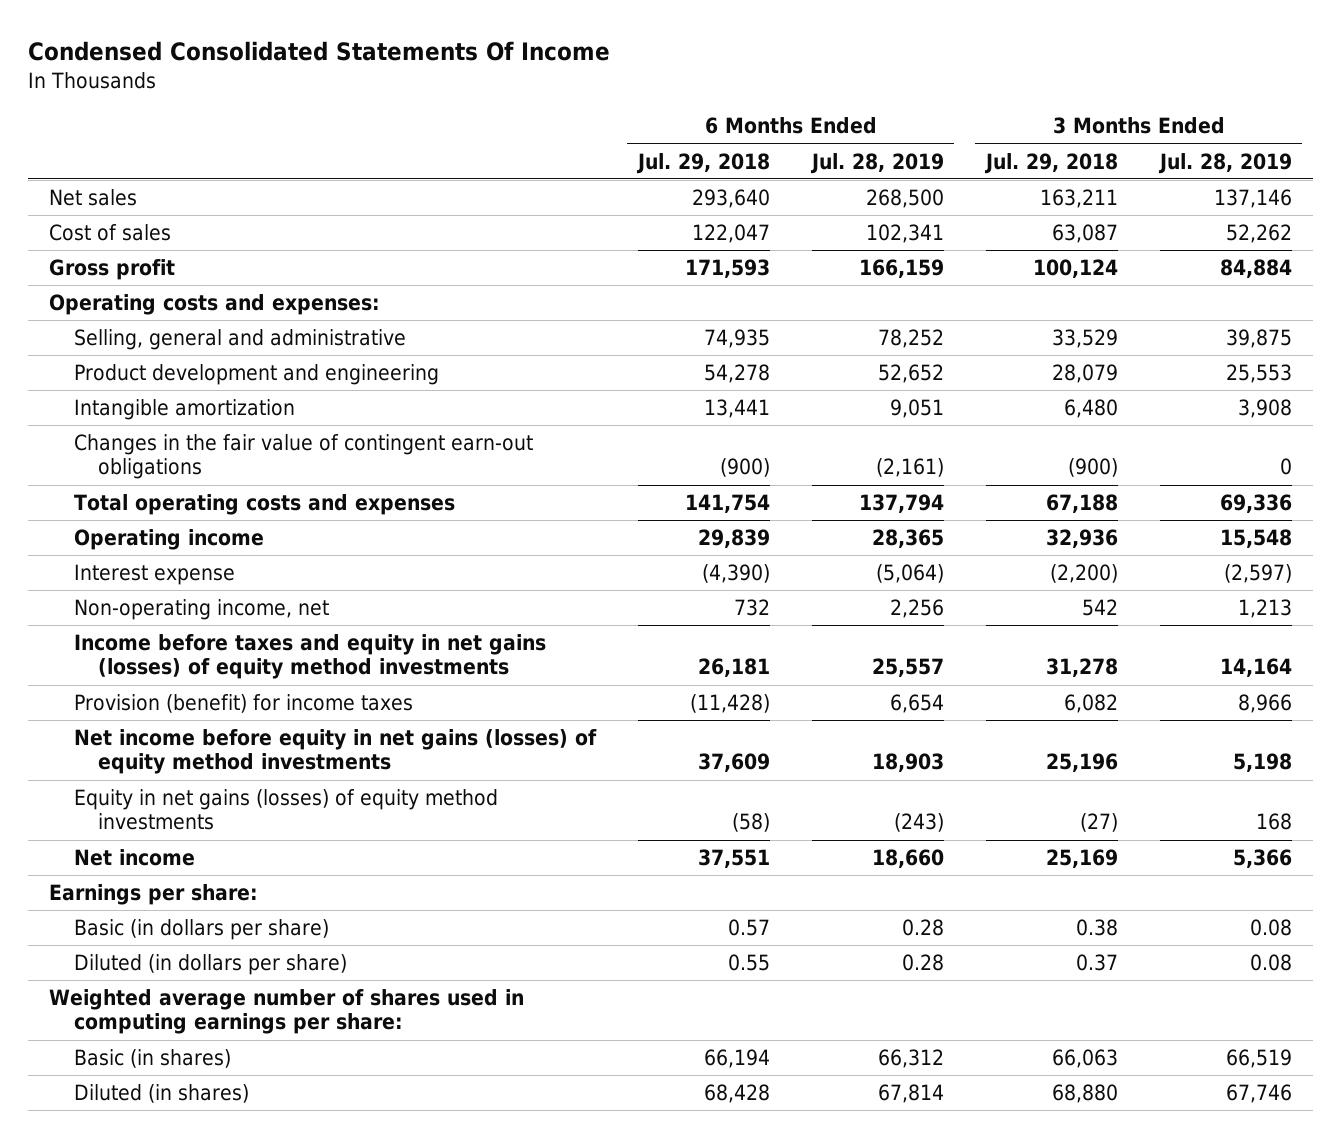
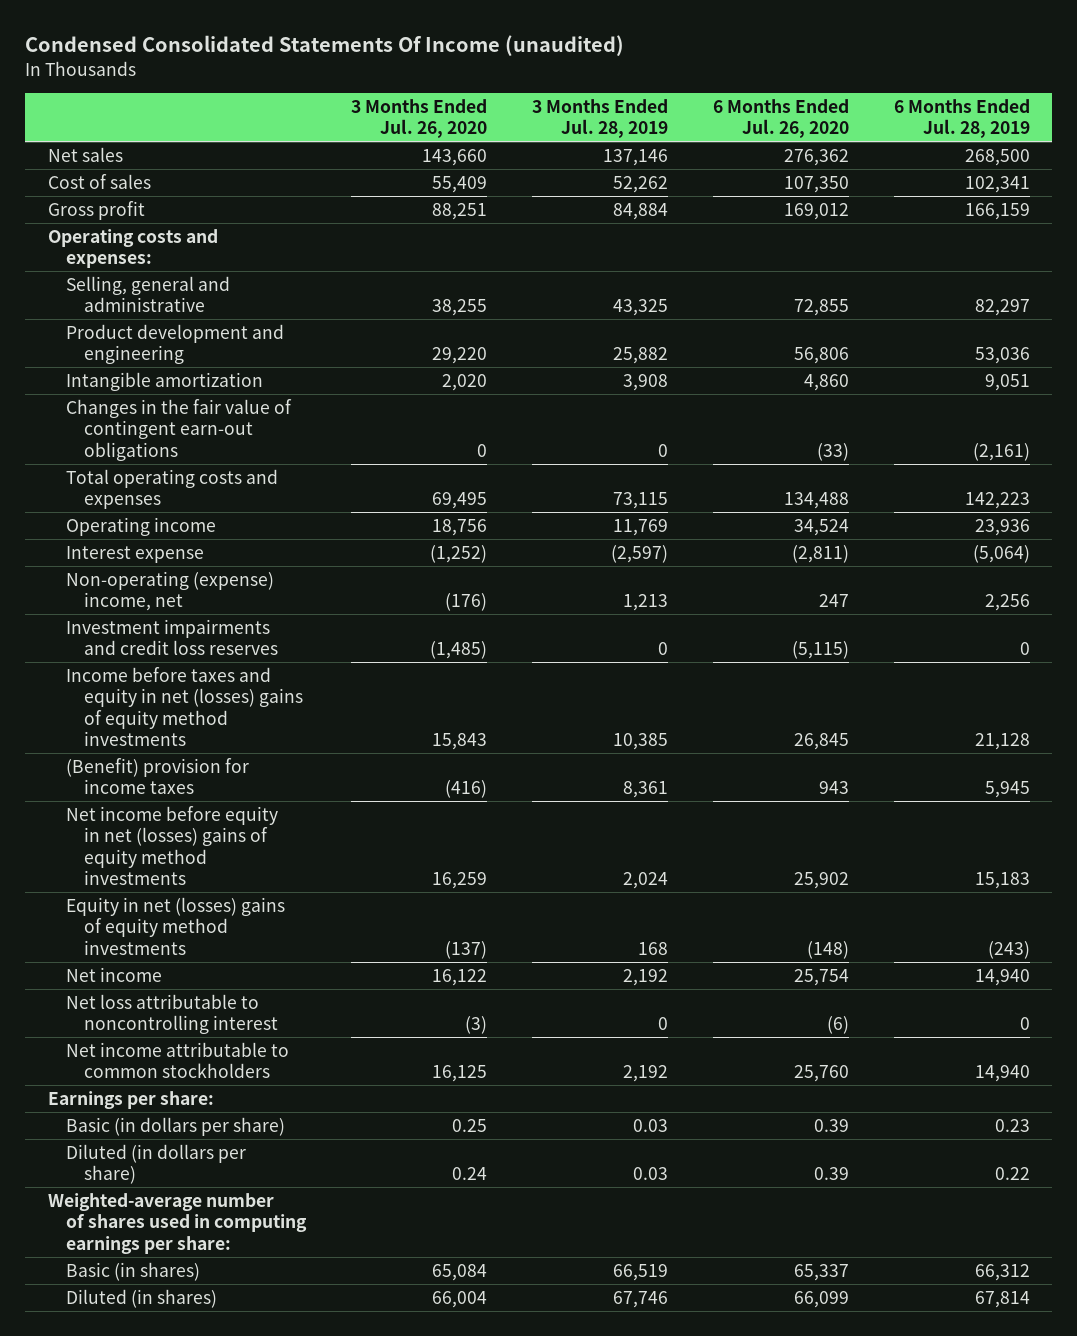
[28,41,611,62] Condensed Consolidated Statements Of Income -> [25,35,625,57] Condensed Consolidated Statements Of Income (unaudited)
[635,152,770,174] Jul. 29, 2018 -> none
[983,152,1118,174] Jul. 29, 2018 -> none
none -> [350,98,487,139] 3 Months Ended Jul. 26, 2020
none -> [712,98,849,139] 6 Months Ended Jul. 26, 2020
[877,329,944,349] 78,252 -> [974,299,1030,317] 82,297
[1225,329,1292,349] 39,875 -> [612,299,668,317] 43,325
[877,364,944,384] 52,652 -> [974,347,1030,365] 53,036
[1225,364,1292,384] 25,553 -> [612,347,668,365] 25,882
[858,494,944,514] 137,794 -> [964,492,1030,510] 142,223
[1219,494,1292,514] 69,336 -> [612,492,668,510] 73,115
[871,529,944,549] 28,365 -> [974,518,1030,536] 23,936
[1219,529,1292,549] 15,548 -> [612,518,668,536] 11,769
[73,599,329,621] Non-operating income, net -> [65,570,274,612] Non-operating (expense) income, net
none -> [65,618,278,656] Investment impairments and credit loss reserves
[73,634,546,680] Income before taxes and equity in net gains (losses) of equity method investments -> [65,666,303,747] Income before taxes and equity in net (losses) gains of equity method investments
[871,658,944,678] 25,557 -> [974,733,1030,751] 21,128
[1219,658,1292,678] 14,164 -> [612,733,668,751] 10,385
[73,694,413,714] Provision (benefit) for income taxes -> [65,757,249,795] (Benefit) provision for income taxes
[889,694,944,714] 6,654 -> [984,781,1030,799] 5,945
[1237,694,1292,714] 8,966 -> [622,781,668,799] 8,361
[73,729,597,775] Net income before equity in net gains (losses) of equity method investments -> [65,805,278,886] Net income before equity in net (losses) gains of equity method investments
[871,753,944,773] 18,903 -> [974,872,1030,890] 15,183
[1232,753,1292,773] 5,198 -> [622,872,668,890] 2,024
[73,789,498,831] Equity in net gains (losses) of equity method investments -> [65,896,285,955] Equity in net (losses) gains of equity method investments
[871,849,944,869] 18,660 -> [974,968,1030,986] 14,940
[1232,849,1292,869] 5,366 -> [622,968,668,986] 2,192
none -> [65,993,278,1035] Net loss attributable to noncontrolling interest
none -> [65,1041,289,1079] Net income attributable to common stockholders
[901,919,944,937] 0.28 -> [994,1118,1030,1132] 0.23
[1249,919,1292,937] 0.08 -> [632,1118,668,1132] 0.03
[901,954,944,972] 0.28 -> [994,1167,1030,1181] 0.22
[1249,954,1292,972] 0.08 -> [632,1167,668,1181] 0.03
[49,989,525,1035] Weighted average number of shares used in computing earnings per share: -> [47,1192,307,1254] Weighted-average number of shares used in computing earnings per share:

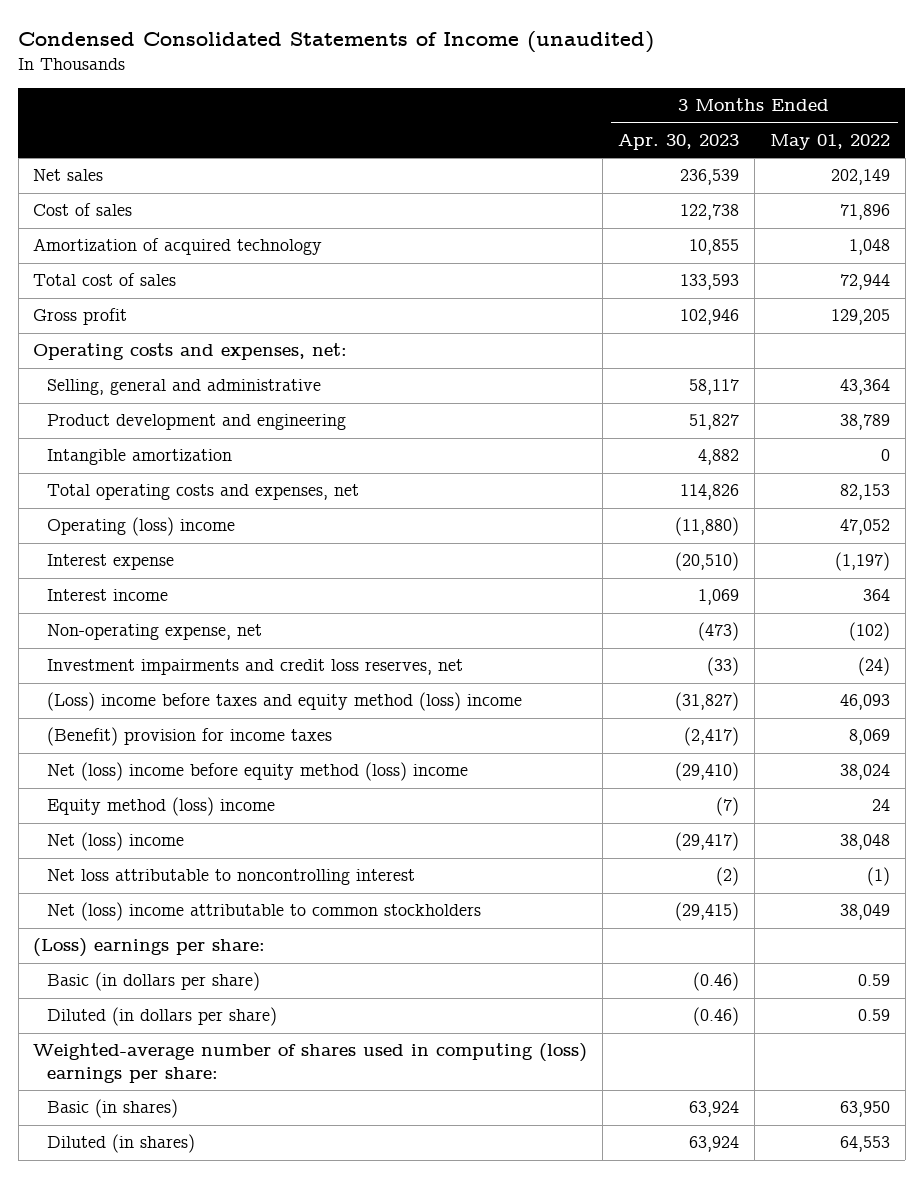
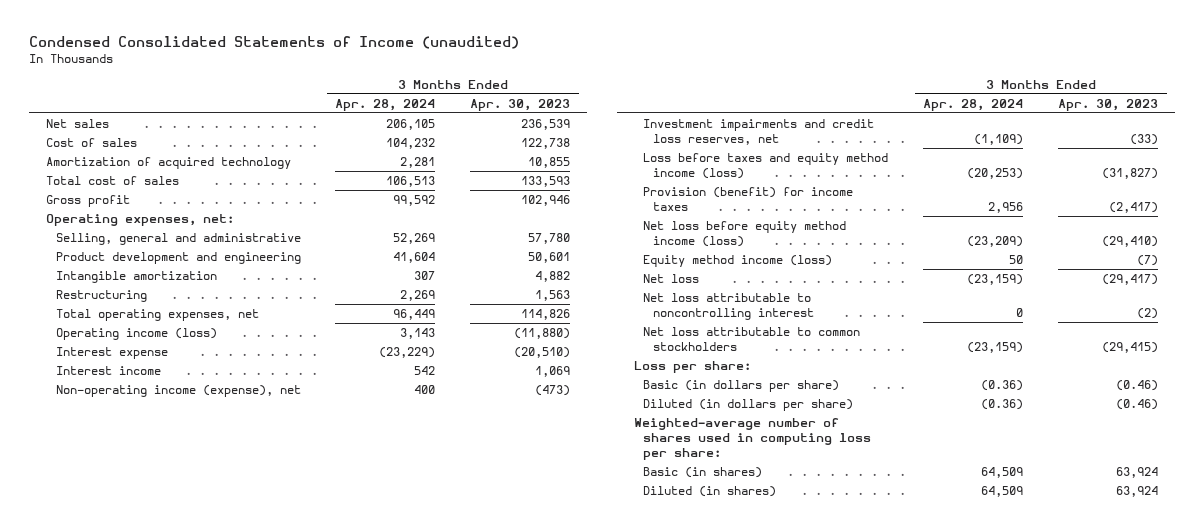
[769,133,890,150] May 01, 2022 -> none
none -> [335,98,436,111] Apr. 28, 2024
[33,343,348,361] Operating costs and expenses, net: -> [46,213,235,226] Operating expenses, net:
[689,379,740,396] 58,117 -> [528,232,571,244] 57,780
[689,414,740,431] 51,827 -> [528,251,571,263] 50,601
none -> [55,289,147,302] Restructuring
[47,484,360,501] Total operating costs and expenses, net -> [55,308,259,321] Total operating expenses, net
[47,517,236,537] Operating (loss) income -> [55,327,217,340] Operating income (loss)
[47,624,263,641] Non-operating expense, net -> [55,384,301,397] Non-operating income (expense), net
[47,692,523,712] (Loss) income before taxes and equity method (loss) income -> [643,152,889,179] Loss before taxes and equity method income (loss)
[47,727,333,747] (Benefit) provision for income taxes -> [643,186,854,211] Provision (benefit) for income taxes
[47,762,469,782] Net (loss) income before equity method (loss) income -> [643,220,847,247] Net loss before equity method income (loss)
[47,797,276,817] Equity method (loss) income -> [643,254,833,267] Equity method income (loss)
[47,832,185,852] Net (loss) income -> [643,273,700,283] Net loss
[47,902,482,922] Net (loss) income attributable to common stockholders -> [643,326,861,351] Net loss attributable to common stockholders
[33,938,266,958] (Loss) earnings per share: -> [634,360,752,373] Loss per share:
[33,1043,588,1083] Weighted-average number of shares used in computing (loss) earnings per share: -> [634,417,872,460] Weighted-average number of shares used in computing loss per share:

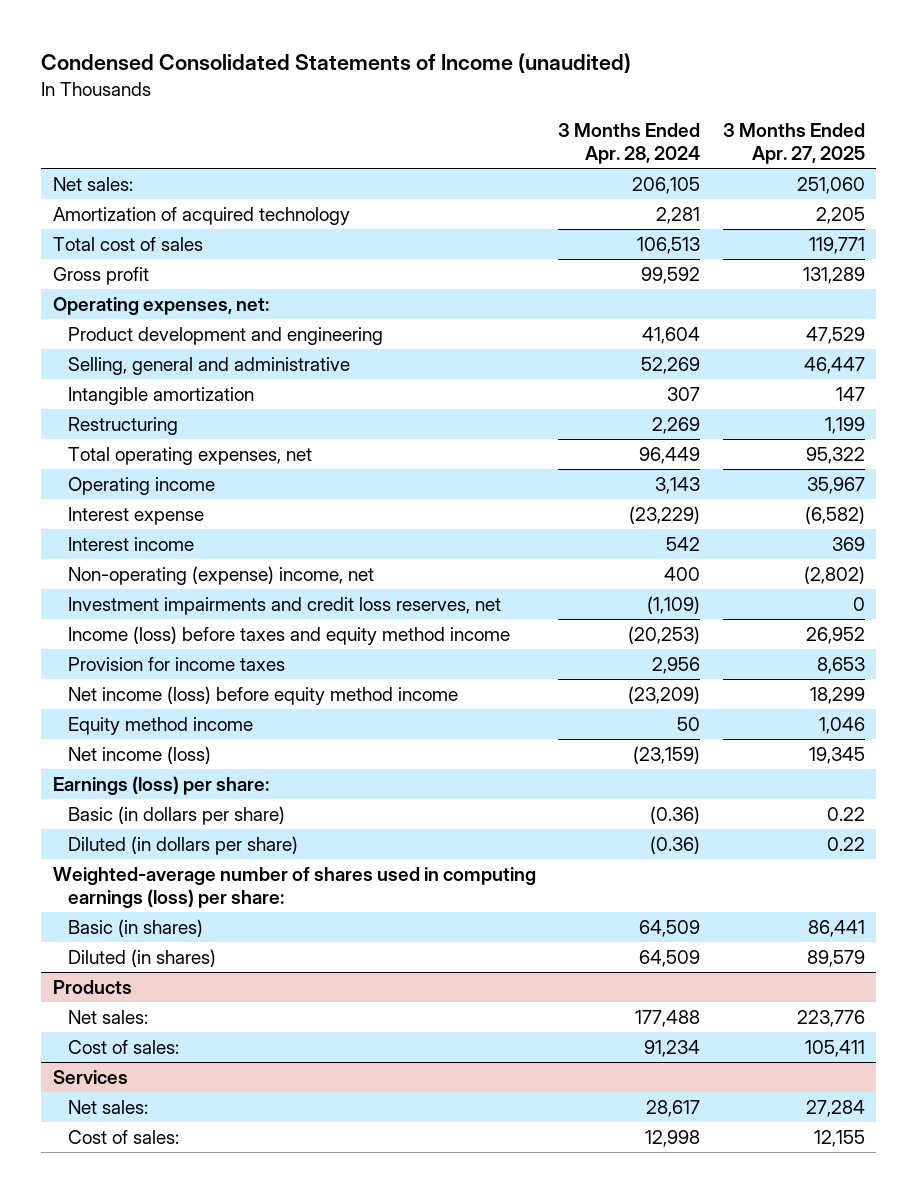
[470,98,571,111] Apr. 30, 2023 -> none
none -> [722,122,865,164] 3 Months Ended Apr. 27, 2025
[46,137,138,147] Cost of sales -> none
[46,118,110,128] Net sales -> [52,176,133,191] Net sales:
[55,232,301,245] Selling, general and administrative -> [68,356,351,375] Selling, general and administrative
[55,327,217,340] Operating income (loss) -> [68,476,216,495] Operating income
[55,384,301,397] Non-operating income (expense), net -> [68,565,375,585] Non-operating (expense) income, net
[643,292,814,320] Net loss attributable to noncontrolling interest -> none
[643,326,861,351] Net loss attributable to common stockholders -> none
[643,152,889,179] Loss before taxes and equity method income (loss) -> [68,625,511,645] Income (loss) before taxes and equity method income
[643,186,854,211] Provision (benefit) for income taxes -> [68,656,286,671] Provision for income taxes
[643,220,847,247] Net loss before equity method income (loss) -> [68,685,459,705] Net income (loss) before equity method income
[643,254,833,267] Equity method income (loss) -> [68,716,254,735] Equity method income
[643,273,700,283] Net loss -> [68,745,212,764] Net income (loss)
[634,360,752,373] Loss per share: -> [52,775,269,795] Earnings (loss) per share:
[634,417,872,460] Weighted-average number of shares used in computing loss per share: -> [52,866,536,909] Weighted-average number of shares used in computing earnings (loss) per share:
none -> [52,979,132,994] Products
none -> [68,1009,149,1024] Net sales:
none -> [68,1039,180,1054] Cost of sales:
none -> [52,1069,128,1084] Services
none -> [68,1099,149,1114] Net sales:
none -> [68,1129,180,1144] Cost of sales:

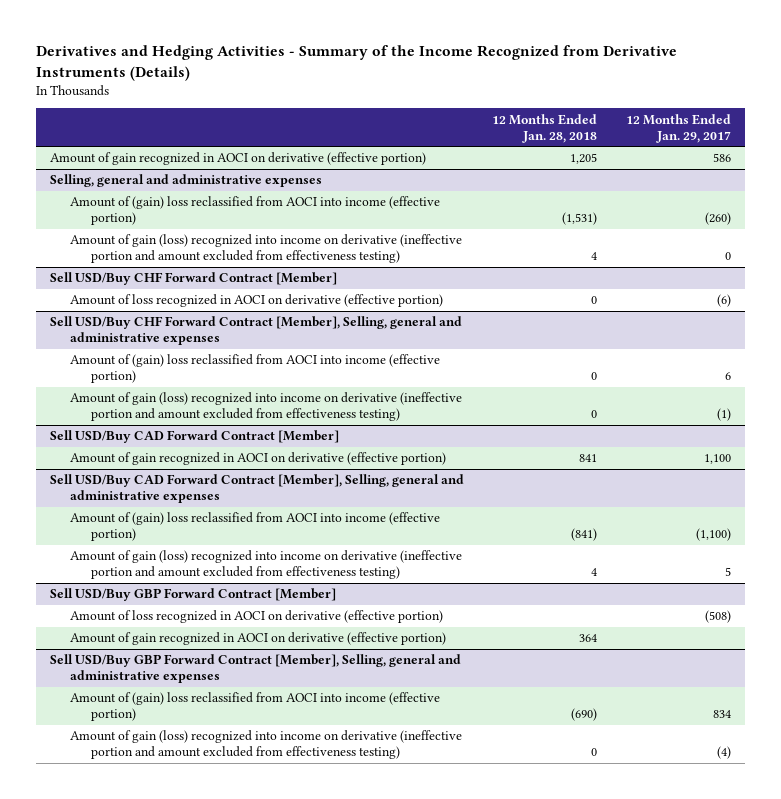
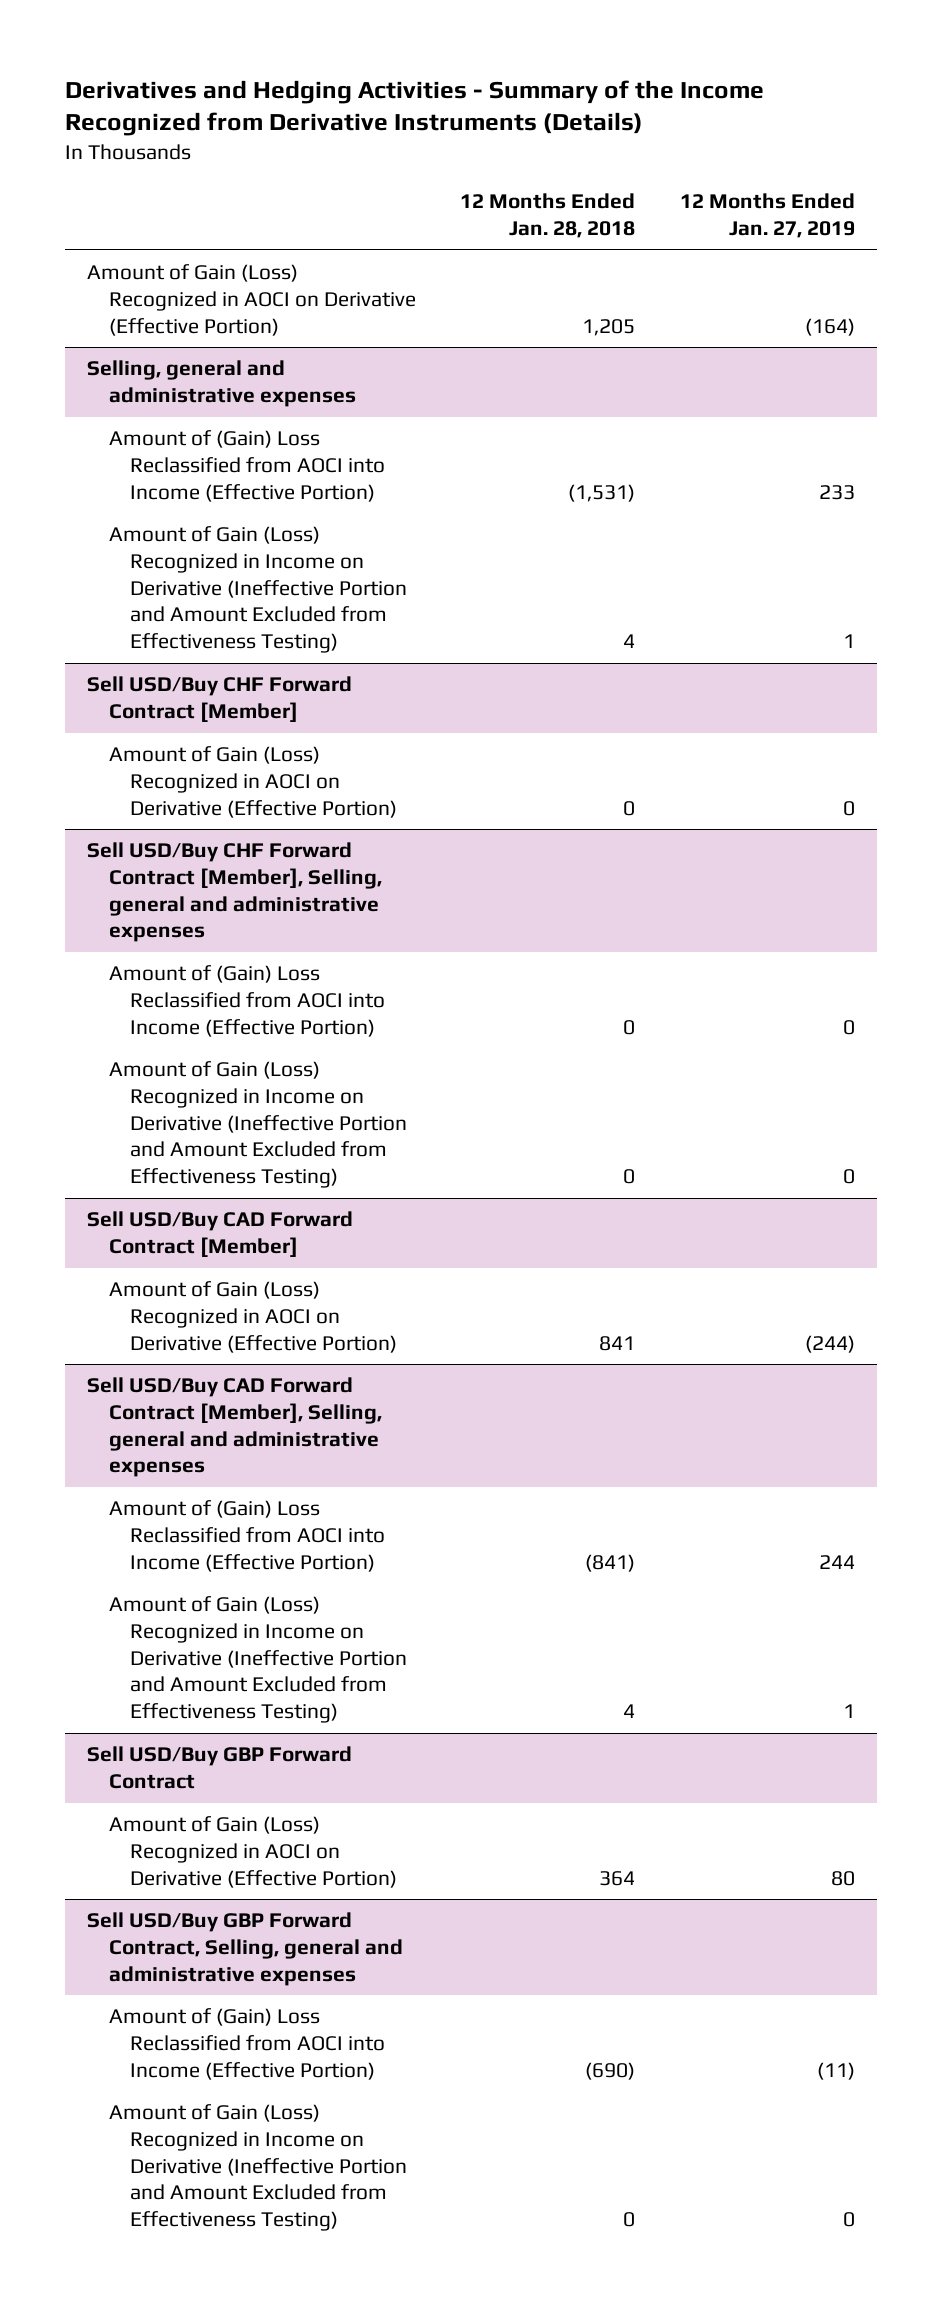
[625,113,731,143] 12 Months Ended Jan. 29, 2017 -> none
none -> [679,193,855,239] 12 Months Ended Jan. 27, 2019
[49,152,426,166] Amount of gain recognized in AOCI on derivative (effective portion) -> [86,264,416,336] Amount of Gain (Loss) Recognized in AOCI on Derivative (Effective Portion)
[70,196,441,226] Amount of (gain) loss reclassified from AOCI into income (effective portion) -> [108,430,386,502] Amount of (Gain) Loss Reclassified from AOCI into Income (Effective Portion)
[70,234,463,264] Amount of gain (loss) recognized into income on derivative (ineffective portion and amount excluded from effectiveness testing) -> [108,526,408,654] Amount of Gain (Loss) Recognized in Income on Derivative (Ineffective Portion and Amount Excluded from Effectiveness Testing)
[70,294,444,308] Amount of loss recognized in AOCI on derivative (effective portion) -> [108,746,398,818] Amount of Gain (Loss) Recognized in AOCI on Derivative (Effective Portion)
[70,354,441,384] Amount of (gain) loss reclassified from AOCI into income (effective portion) -> [108,965,386,1037] Amount of (Gain) Loss Reclassified from AOCI into Income (Effective Portion)
[70,392,463,422] Amount of gain (loss) recognized into income on derivative (ineffective portion and amount excluded from effectiveness testing) -> [108,1061,408,1189] Amount of Gain (Loss) Recognized in Income on Derivative (Ineffective Portion and Amount Excluded from Effectiveness Testing)
[70,452,447,466] Amount of gain recognized in AOCI on derivative (effective portion) -> [108,1281,398,1353] Amount of Gain (Loss) Recognized in AOCI on Derivative (Effective Portion)
[70,610,444,624] Amount of loss recognized in AOCI on derivative (effective portion) -> none
[70,512,441,542] Amount of (gain) loss reclassified from AOCI into income (effective portion) -> [108,1500,386,1572] Amount of (Gain) Loss Reclassified from AOCI into Income (Effective Portion)
[70,550,463,580] Amount of gain (loss) recognized into income on derivative (ineffective portion and amount excluded from effectiveness testing) -> [108,1596,408,1724] Amount of Gain (Loss) Recognized in Income on Derivative (Ineffective Portion and Amount Excluded from Effectiveness Testing)
[49,588,336,602] Sell USD/Buy GBP Forward Contract [Member] -> [86,1746,352,1790] Sell USD/Buy GBP Forward Contract
[70,632,447,646] Amount of gain recognized in AOCI on derivative (effective portion) -> [108,1816,398,1888] Amount of Gain (Loss) Recognized in AOCI on Derivative (Effective Portion)
[49,654,461,684] Sell USD/Buy GBP Forward Contract [Member], Selling, general and administrative expenses -> [86,1912,403,1986] Sell USD/Buy GBP Forward Contract, Selling, general and administrative expenses
[70,692,441,722] Amount of (gain) loss reclassified from AOCI into income (effective portion) -> [108,2008,386,2080] Amount of (Gain) Loss Reclassified from AOCI into Income (Effective Portion)
[70,730,463,760] Amount of gain (loss) recognized into income on derivative (ineffective portion and amount excluded from effectiveness testing) -> [108,2104,408,2232] Amount of Gain (Loss) Recognized in Income on Derivative (Ineffective Portion and Amount Excluded from Effectiveness Testing)

